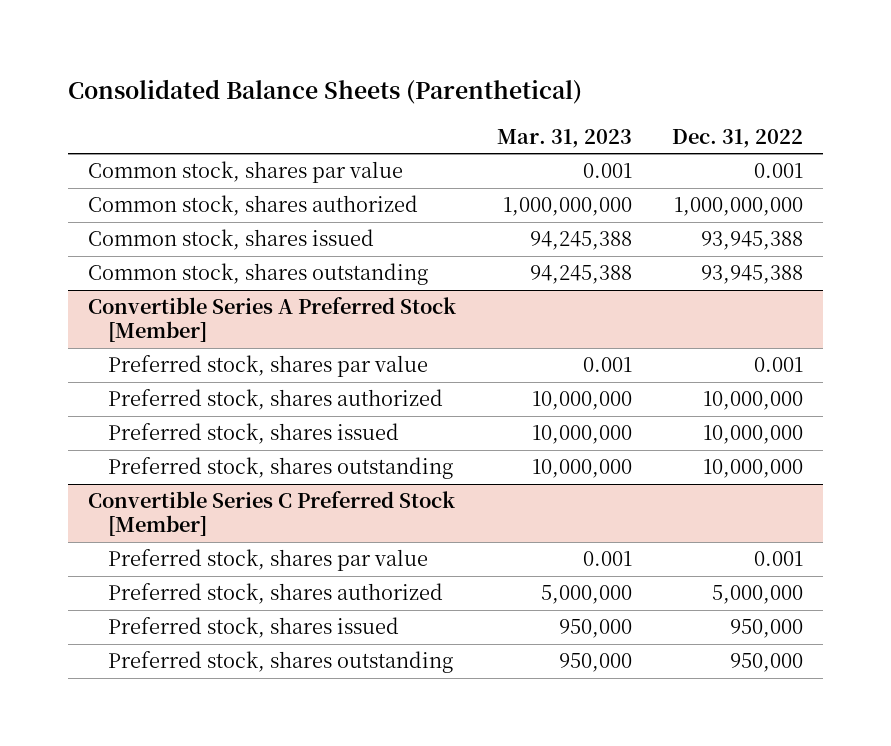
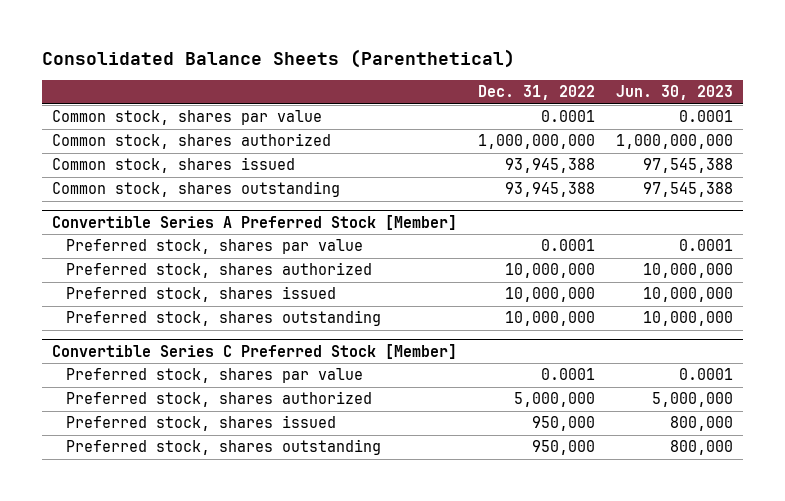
[496,128,632,148] Mar. 31, 2023 -> none
none -> [615,85,733,101] Jun. 30, 2023
[754,163,804,179] 0.001 -> [540,110,595,123] 0.0001
[754,357,804,373] 0.001 -> [540,239,595,252] 0.0001
[754,551,804,567] 0.001 -> [540,368,595,381] 0.0001

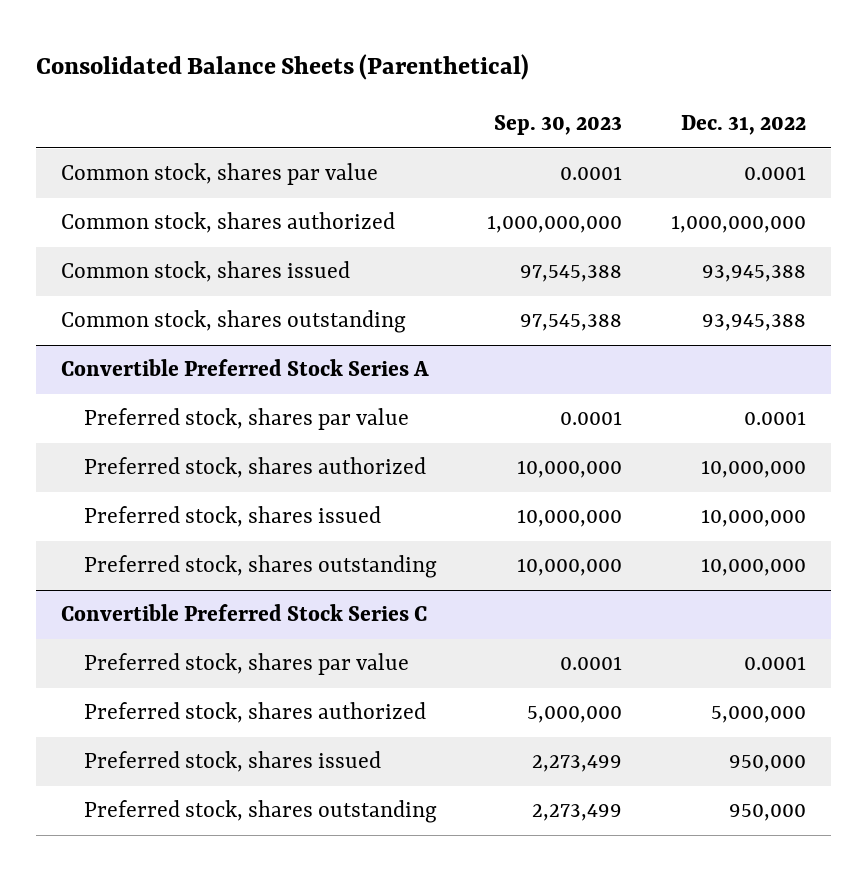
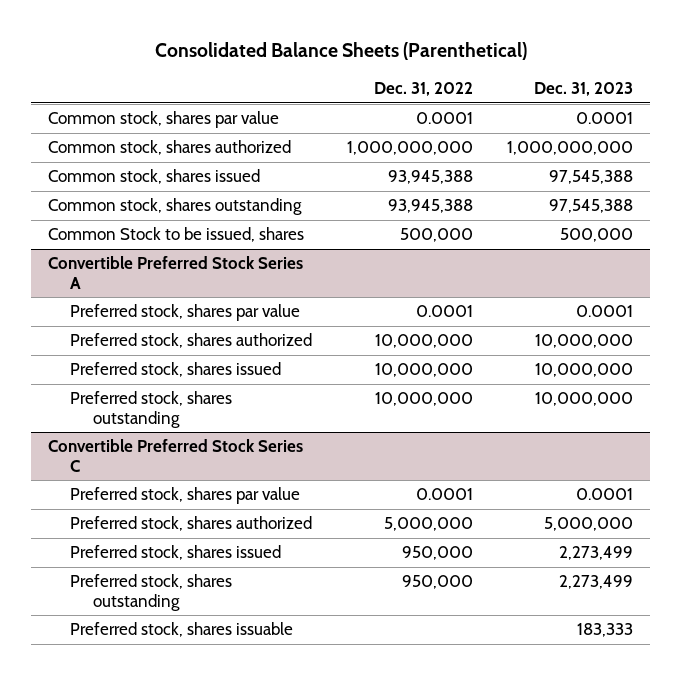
[493,115,622,136] Sep. 30, 2023 -> none
none -> [533,82,633,97] Dec. 31, 2023
none -> [48,227,305,243] Common Stock to be issued, shares
none -> [70,622,294,638] Preferred stock, shares issuable

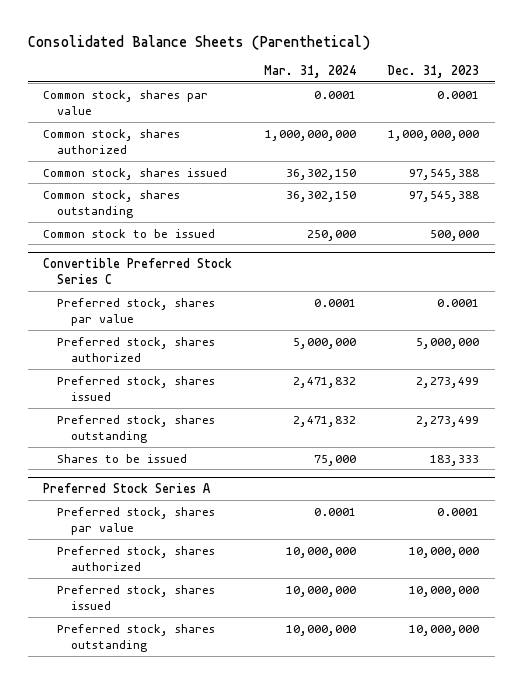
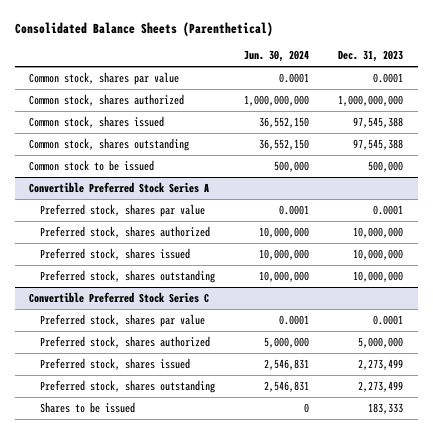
[263,65,356,79] Mar. 31, 2024 -> none
none -> [244,50,310,63] Jun. 30, 2024
none -> [29,182,210,194] Convertible Preferred Stock Series A
none -> [40,204,206,218] Preferred stock, shares par value
none -> [40,226,211,239] Preferred stock, shares authorized
none -> [40,248,191,261] Preferred stock, shares issued
none -> [40,270,216,284] Preferred stock, shares outstanding
[43,482,211,493] Preferred Stock Series A -> none
[56,506,215,535] Preferred stock, shares par value -> none
[56,545,215,571] Preferred stock, shares authorized -> none
[56,584,215,610] Preferred stock, shares issued -> none
[56,623,215,652] Preferred stock, shares outstanding -> none

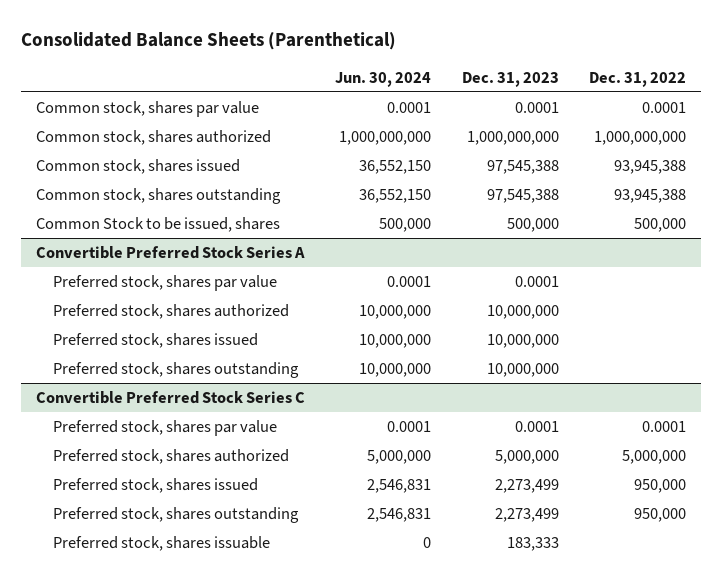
none -> [589,71,687,87] Dec. 31, 2022
[29,160,155,172] Common stock to be issued -> [35,216,280,232] Common Stock to be issued, shares
[40,402,136,414] Shares to be issued -> [53,535,271,551] Preferred stock, shares issuable

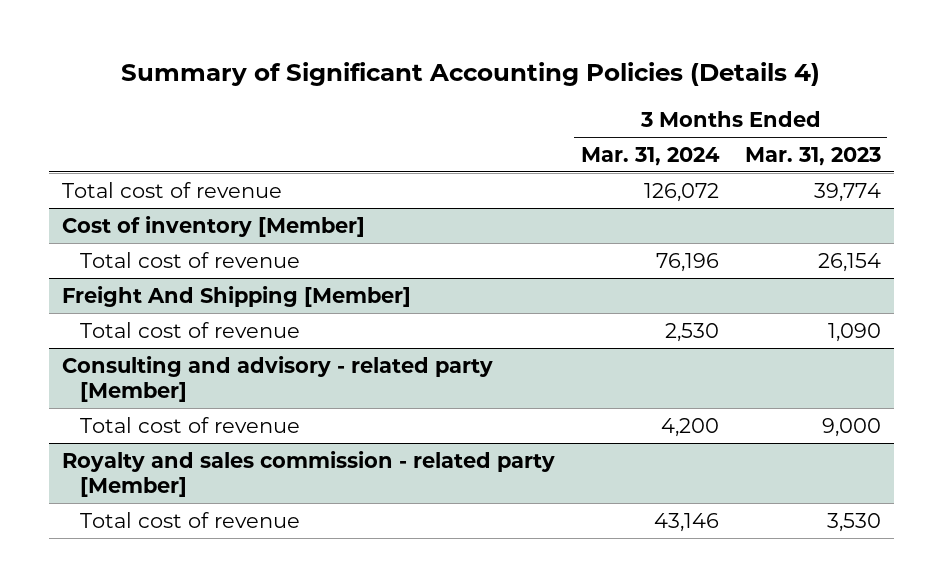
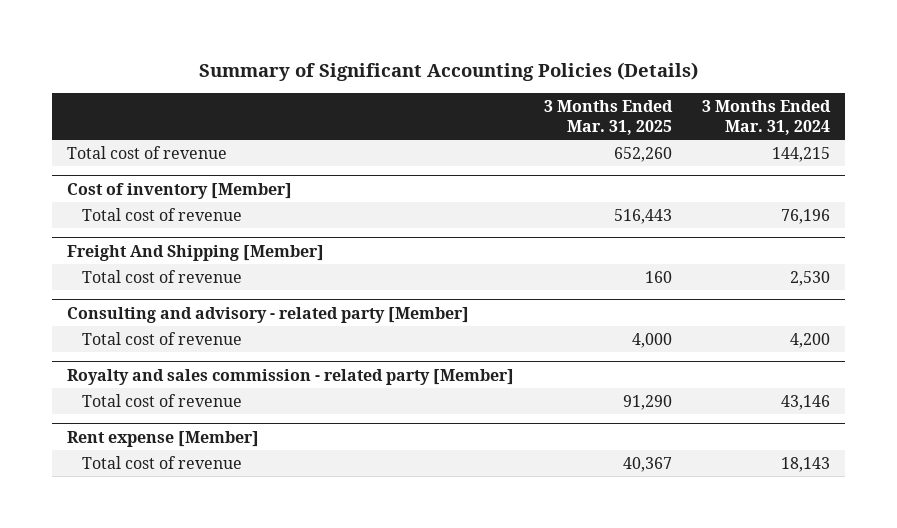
[121,62,821,87] Summary of Significant Accounting Policies (Details 4) -> [198,62,698,82] Summary of Significant Accounting Policies (Details)
[744,146,881,166] Mar. 31, 2023 -> none
none -> [544,100,674,135] 3 Months Ended Mar. 31, 2025
[643,182,719,202] 126,072 -> [772,146,831,162] 144,215
none -> [67,430,260,447] Rent expense [Member]
none -> [82,455,243,469] Total cost of revenue

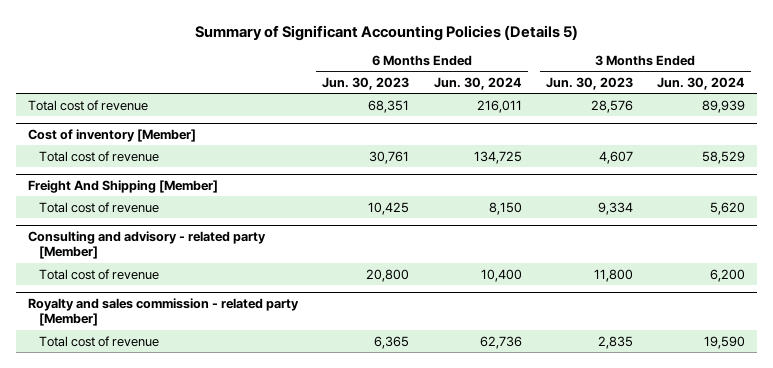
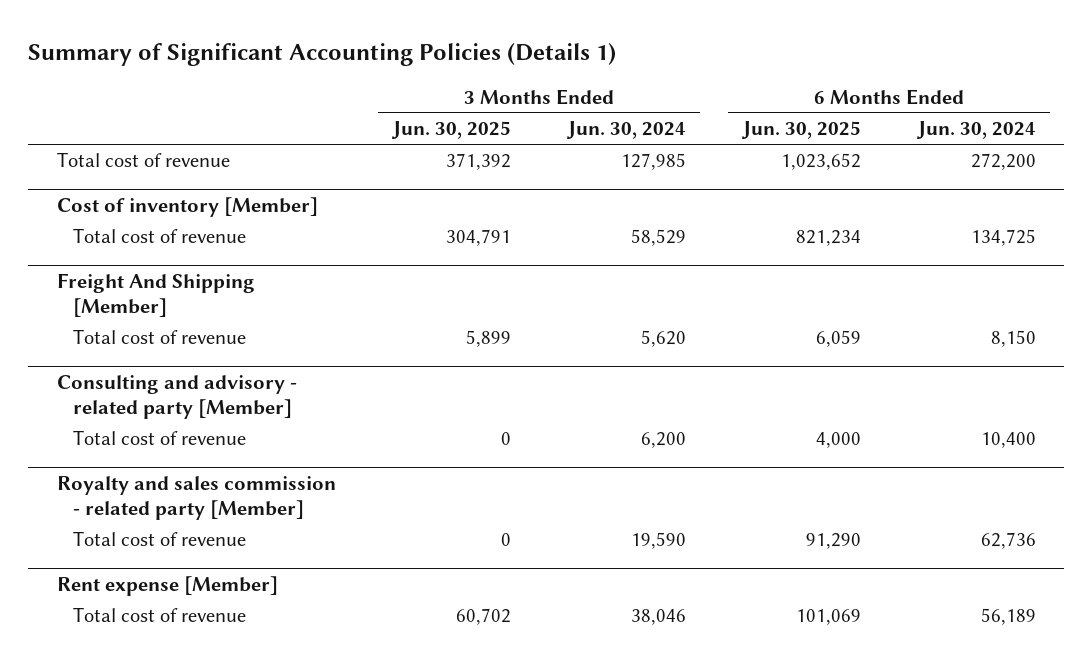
[194,24,578,41] Summary of Significant Accounting Policies (Details 5) -> [28,43,617,67] Summary of Significant Accounting Policies (Details 1)
[322,77,410,91] Jun. 30, 2023 -> none
[545,77,633,91] Jun. 30, 2023 -> none
none -> [390,121,511,140] Jun. 30, 2025
none -> [740,121,861,140] Jun. 30, 2025
[476,99,522,113] 216,011 -> [970,153,1036,171] 272,200
[701,99,745,113] 89,939 -> [620,153,686,171] 127,985
none -> [56,576,278,597] Rent expense [Member]
none -> [72,607,246,623] Total cost of revenue

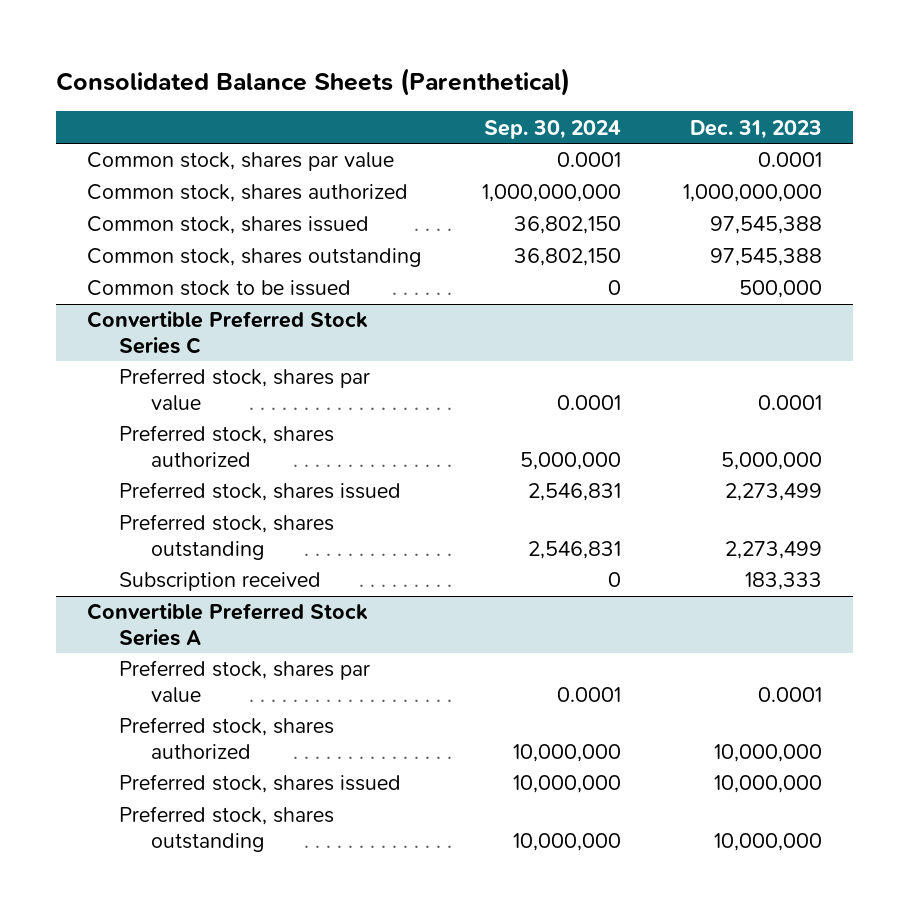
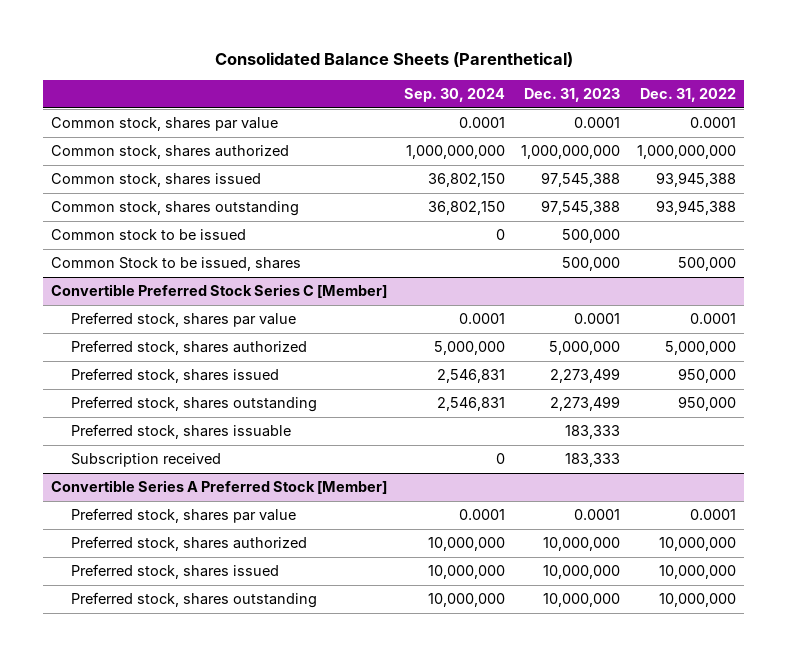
none -> [639,88,736,103] Dec. 31, 2022
none -> [51,257,302,272] Common Stock to be issued, shares
[86,311,368,354] Convertible Preferred Stock Series C -> [51,284,388,299] Convertible Preferred Stock Series C [Member]
none -> [71,424,292,440] Preferred stock, shares issuable
[86,603,368,646] Convertible Preferred Stock Series A -> [51,480,388,495] Convertible Series A Preferred Stock [Member]

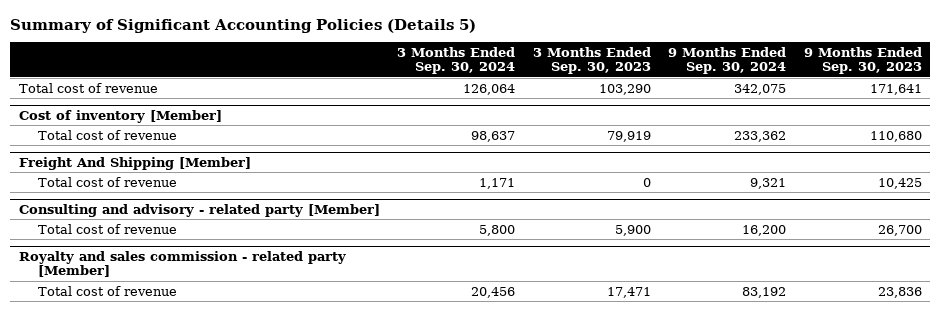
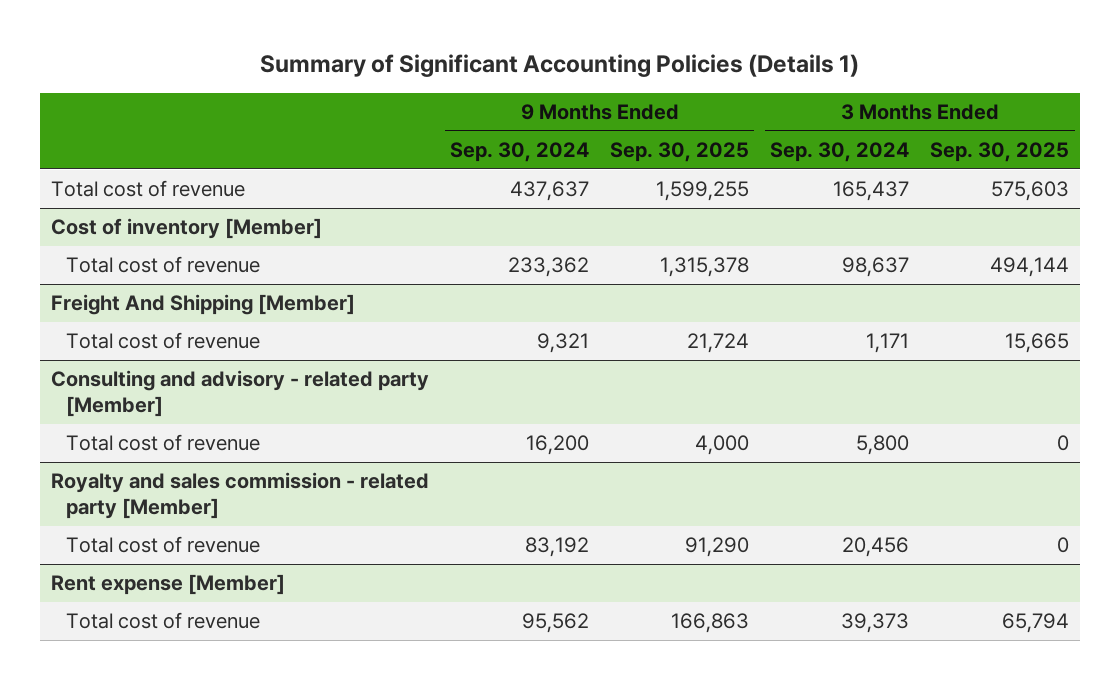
[10,18,477,33] Summary of Significant Accounting Policies (Details 5) -> [260,54,860,78] Summary of Significant Accounting Policies (Details 1)
[532,46,651,75] 3 Months Ended Sep. 30, 2023 -> none
[803,46,922,75] 9 Months Ended Sep. 30, 2023 -> none
none -> [610,142,750,163] Sep. 30, 2025
none -> [930,142,1070,163] Sep. 30, 2025
[463,83,516,95] 126,064 -> [833,181,910,202] 165,437
[734,83,787,95] 342,075 -> [509,181,589,202] 437,637
none -> [50,574,285,596] Rent expense [Member]
none -> [65,612,260,630] Total cost of revenue

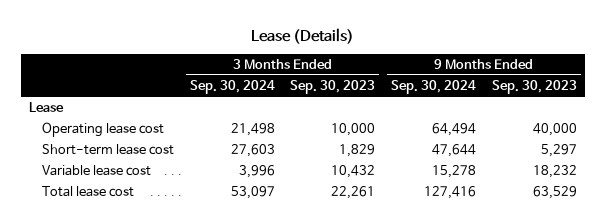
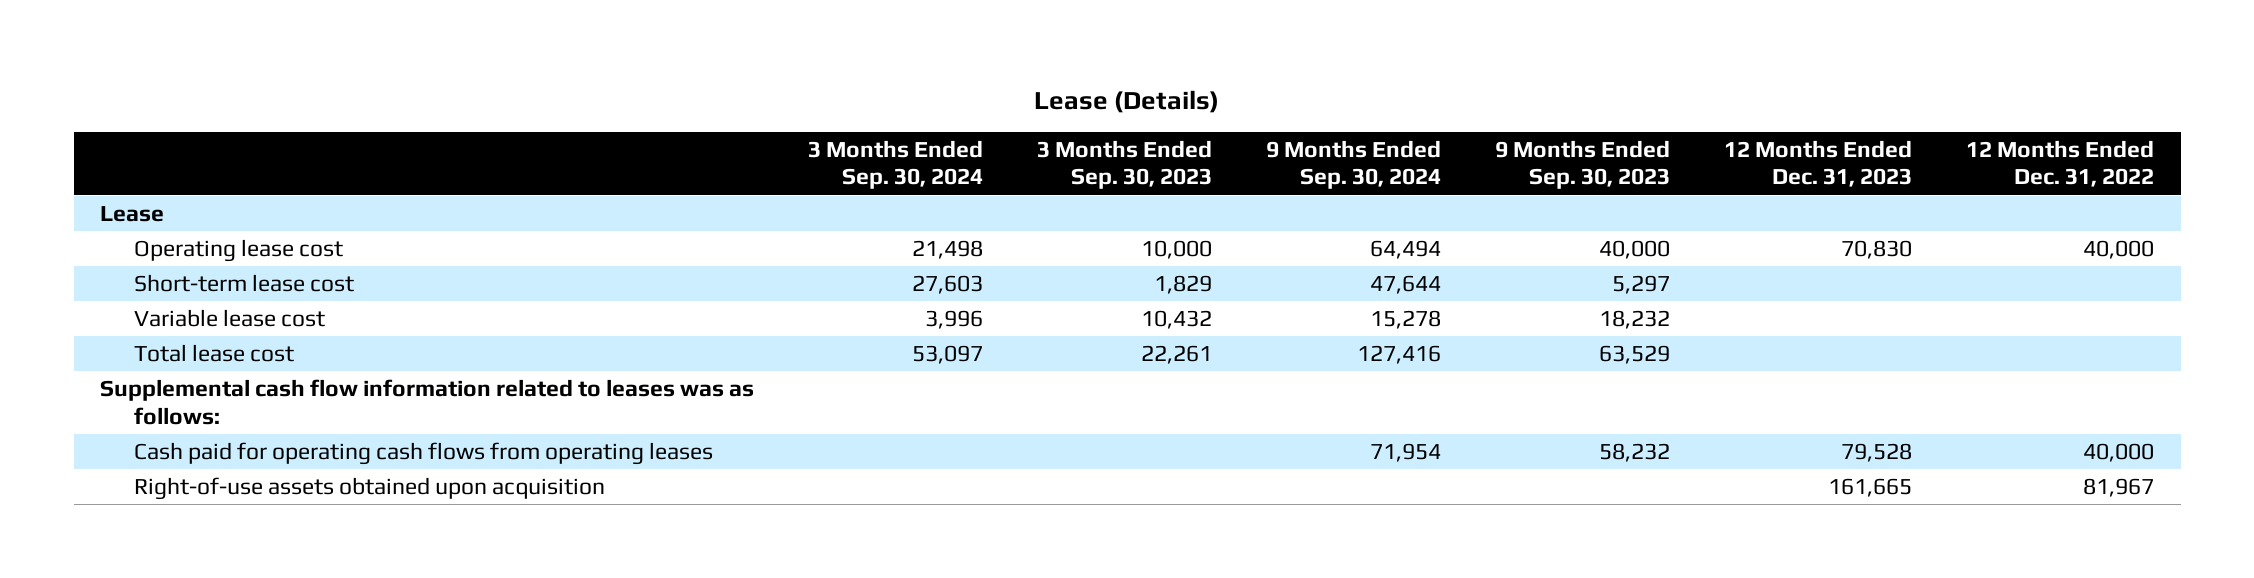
none -> [1724,139,1913,188] 12 Months Ended Dec. 31, 2023
none -> [1965,139,2154,188] 12 Months Ended Dec. 31, 2022
none -> [100,379,755,425] Supplemental cash flow information related to leases was as follows:
none -> [133,442,713,466] Cash paid for operating cash flows from operating leases
none -> [133,477,605,501] Right-of-use assets obtained upon acquisition

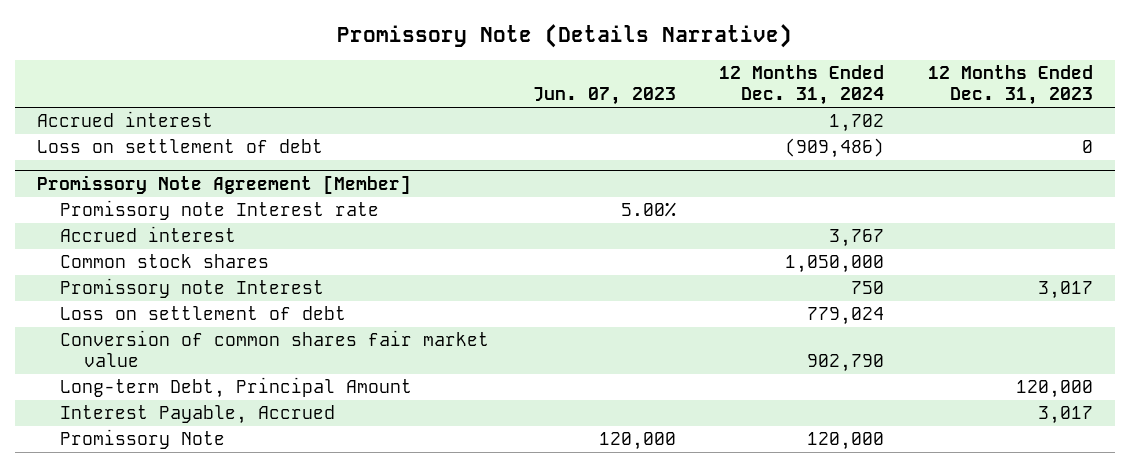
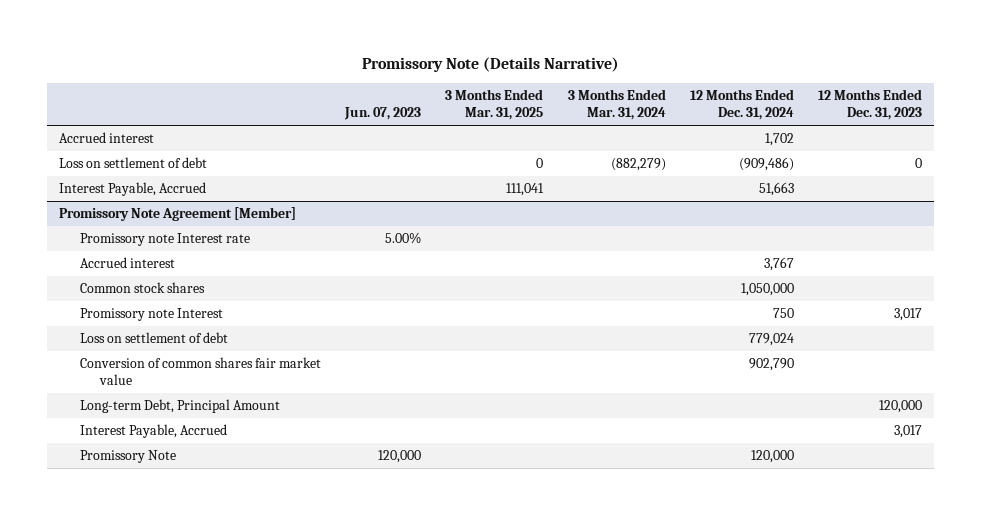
none -> [445,89,544,121] 3 Months Ended Mar. 31, 2025
none -> [567,89,666,121] 3 Months Ended Mar. 31, 2024
none -> [59,182,207,197] Interest Payable, Accrued

